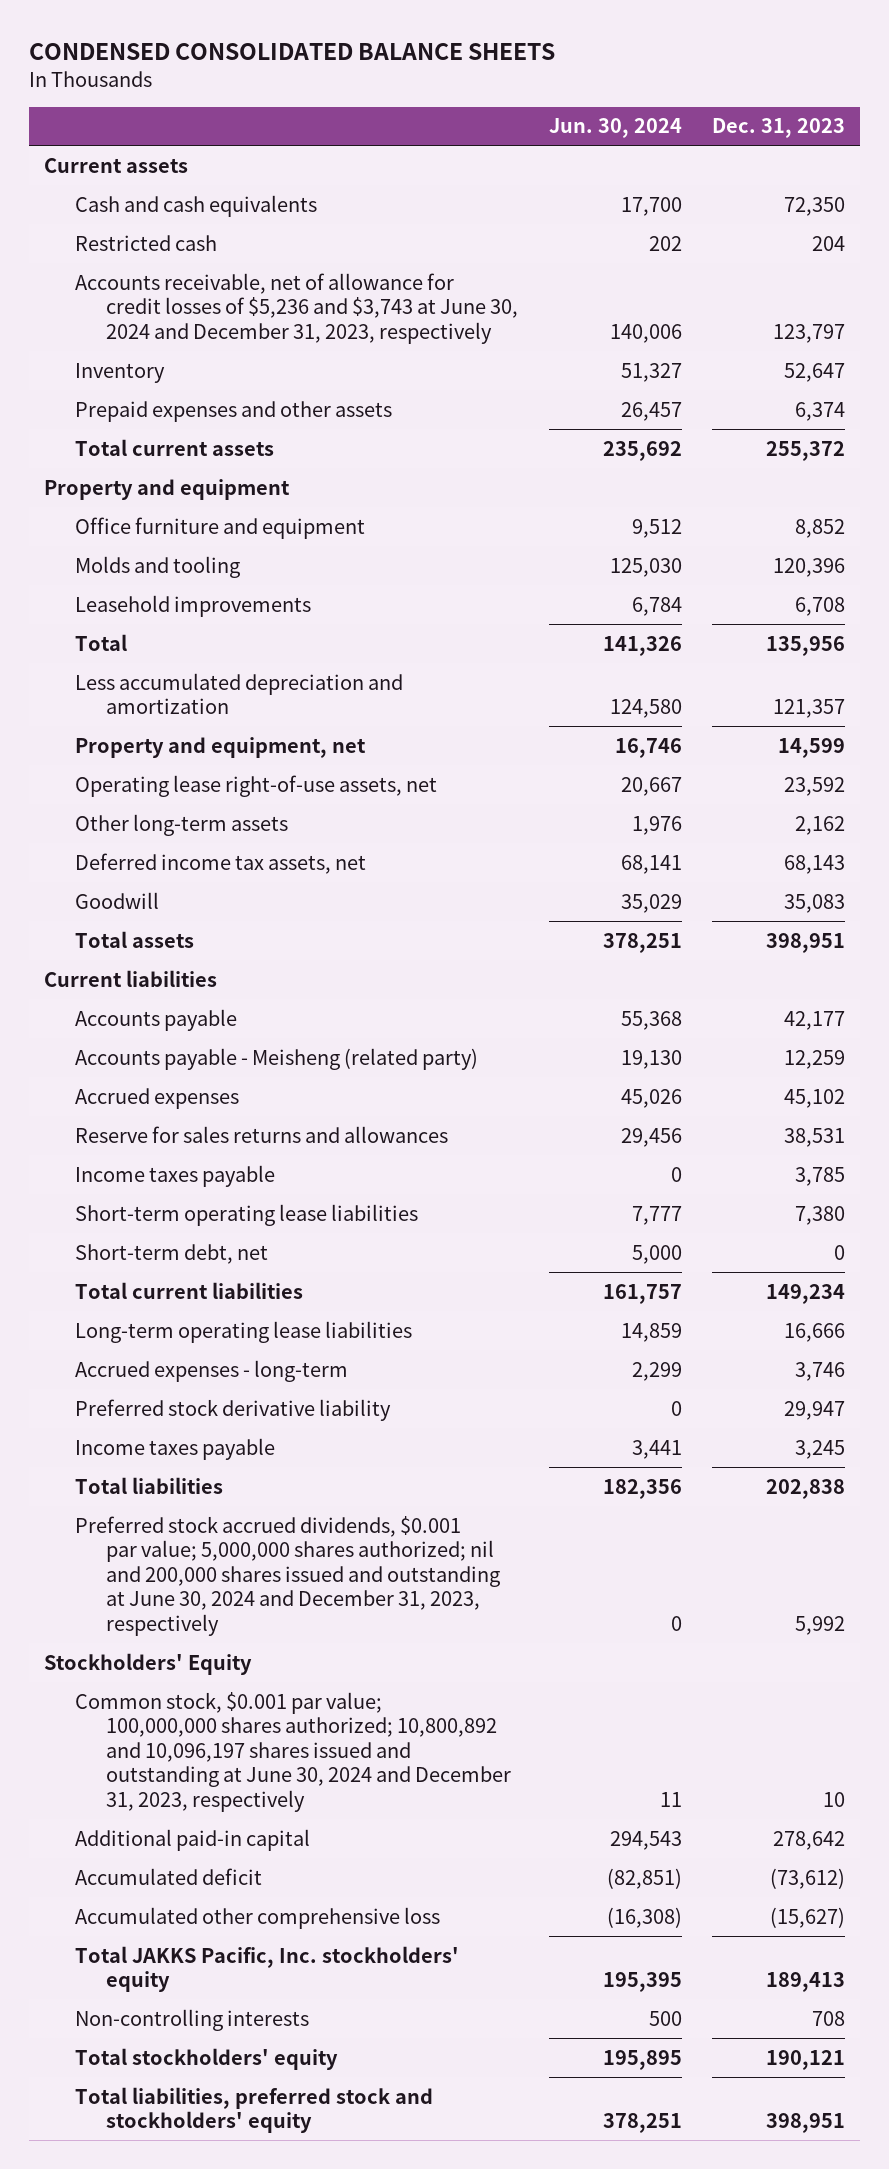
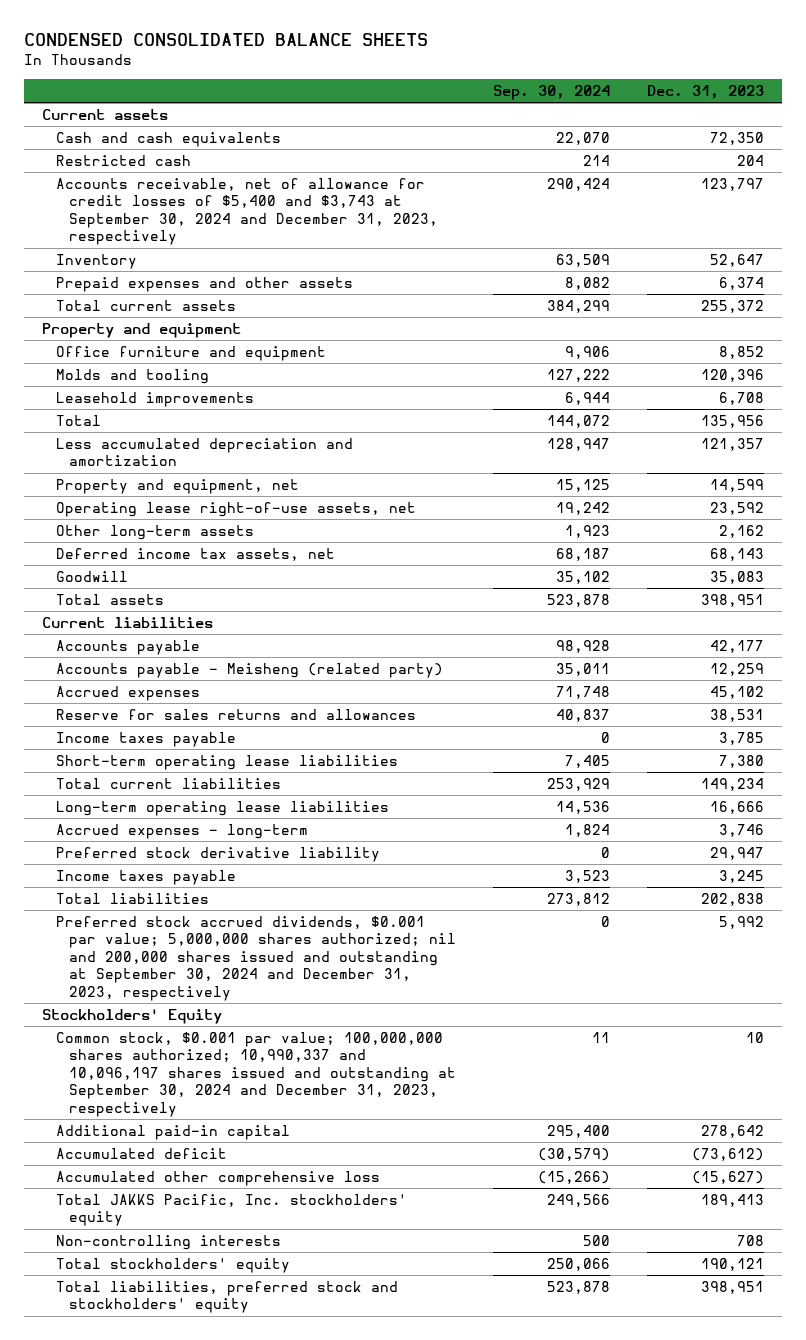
[548,118,682,139] Jun. 30, 2024 -> none
none -> [492,85,610,101] Sep. 30, 2024
[75,272,519,344] Accounts receivable, net of allowance for credit losses of $5,236 and $3,743 at June 30, 2024 and December 31, 2023, respectively -> [55,177,438,246] Accounts receivable, net of allowance for credit losses of $5,400 and $3,743 at September 30, 2024 and December 31, 2023, respectively
[75,1243,269,1264] Short-term debt, net -> none
[75,1515,501,1637] Preferred stock accrued dividends, $0.001 par value; 5,000,000 shares authorized; nil and 200,000 shares issued and outstanding at June 30, 2024 and December 31, 2023, respectively -> [55,915,456,1001] Preferred stock accrued dividends, $0.001 par value; 5,000,000 shares authorized; nil and 200,000 shares issued and outstanding at September 30, 2024 and December 31, 2023, respectively
[75,1691,512,1813] Common stock, $0.001 par value; 100,000,000 shares authorized; 10,800,892 and 10,096,197 shares issued and outstanding at June 30, 2024 and December 31, 2023, respectively -> [55,1031,456,1117] Common stock, $0.001 par value; 100,000,000 shares authorized; 10,990,337 and 10,096,197 shares issued and outstanding at September 30, 2024 and December 31, 2023, respectively

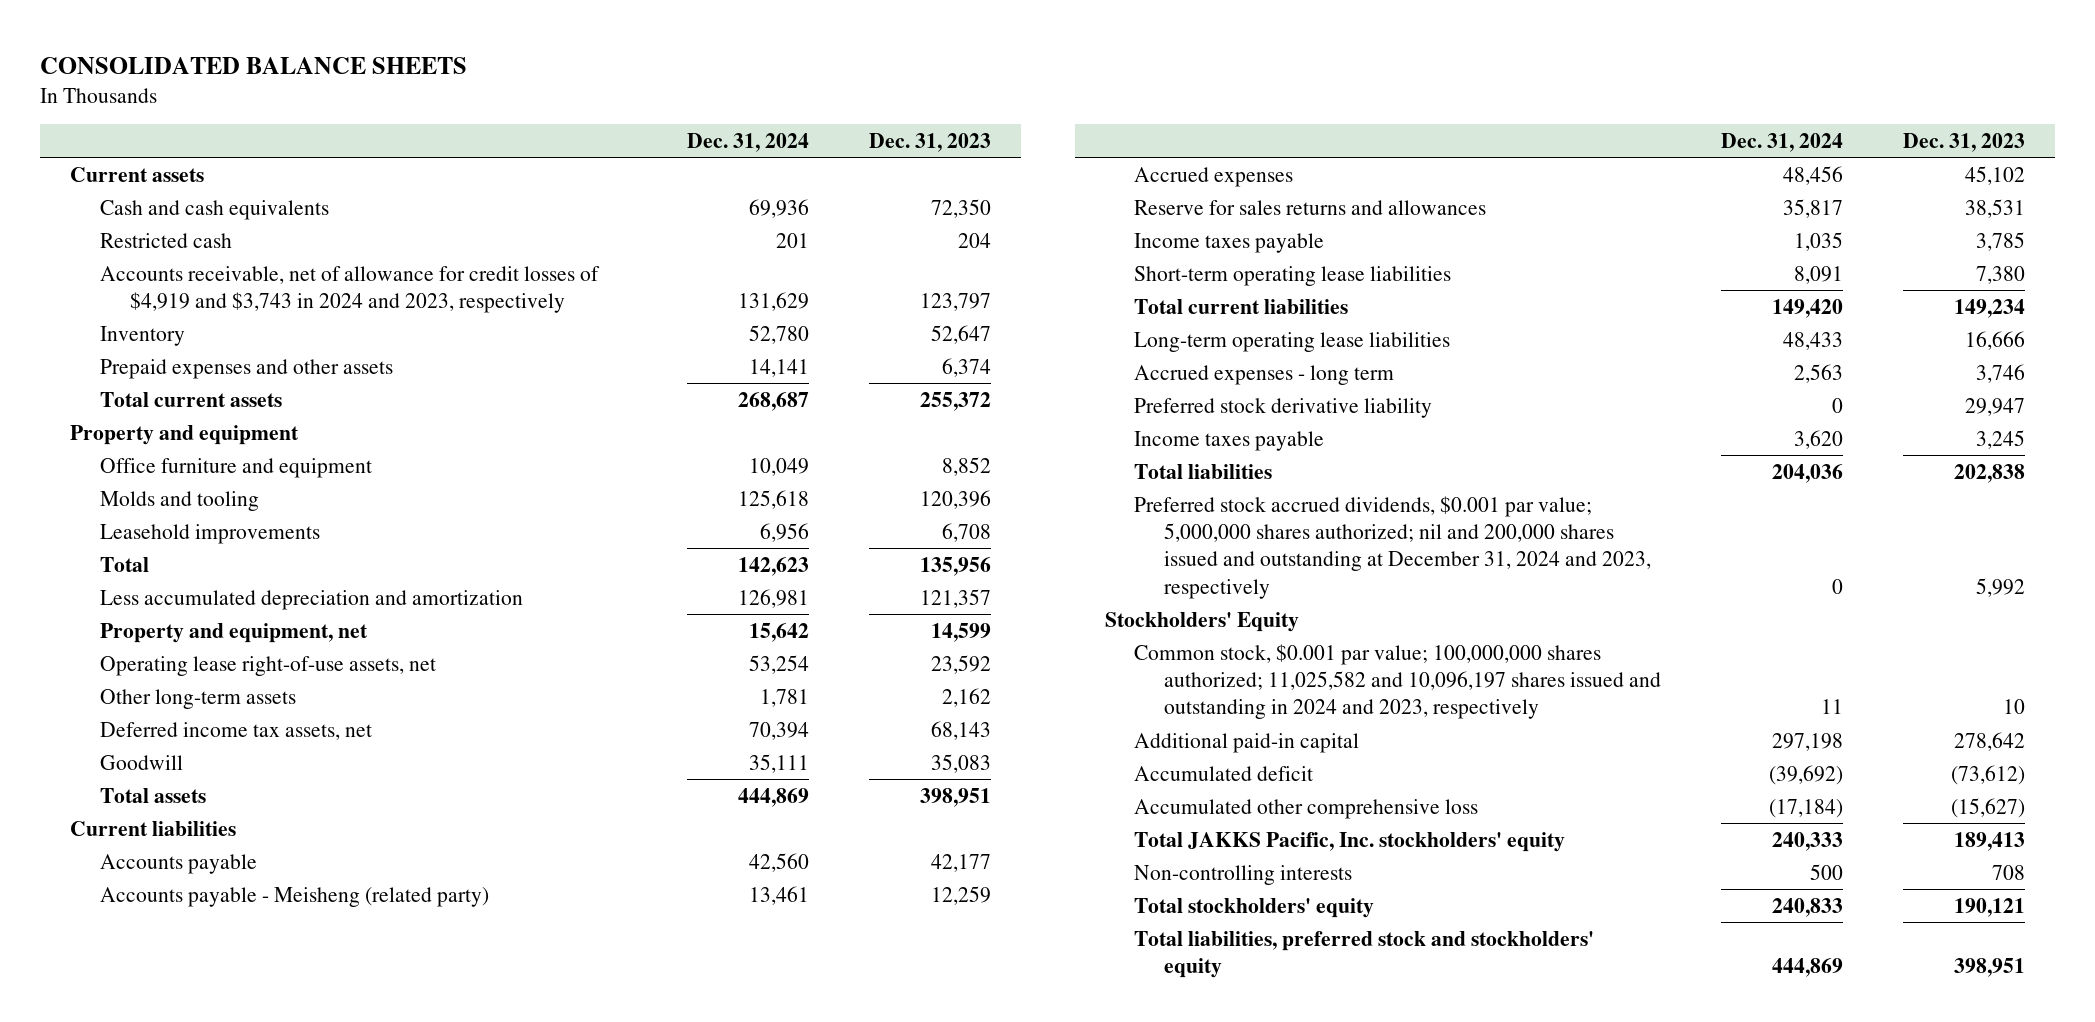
[23,32,428,46] CONDENSED CONSOLIDATED BALANCE SHEETS -> [40,56,468,74] CONSOLIDATED BALANCE SHEETS
[492,85,610,101] Sep. 30, 2024 -> none
none -> [686,132,809,152] Dec. 31, 2024
[55,177,438,246] Accounts receivable, net of allowance for credit losses of $5,400 and $3,743 at September 30, 2024 and December 31, 2023, respectively -> [99,265,600,314] Accounts receivable, net of allowance for credit losses of $4,919 and $3,743 in 2024 and 2023, respectively
[55,823,308,839] Accrued expenses - long-term -> [1134,364,1395,385] Accrued expenses - long term
[55,915,456,1001] Preferred stock accrued dividends, $0.001 par value; 5,000,000 shares authorized; nil and 200,000 shares issued and outstanding at September 30, 2024 and December 31, 2023, respectively -> [1134,495,1652,599] Preferred stock accrued dividends, $0.001 par value; 5,000,000 shares authorized; nil and 200,000 shares issued and outstanding at December 31, 2024 and 2023, respectively
[55,1031,456,1117] Common stock, $0.001 par value; 100,000,000 shares authorized; 10,990,337 and 10,096,197 shares issued and outstanding at September 30, 2024 and December 31, 2023, respectively -> [1134,643,1662,720] Common stock, $0.001 par value; 100,000,000 shares authorized; 11,025,582 and 10,096,197 shares issued and outstanding in 2024 and 2023, respectively

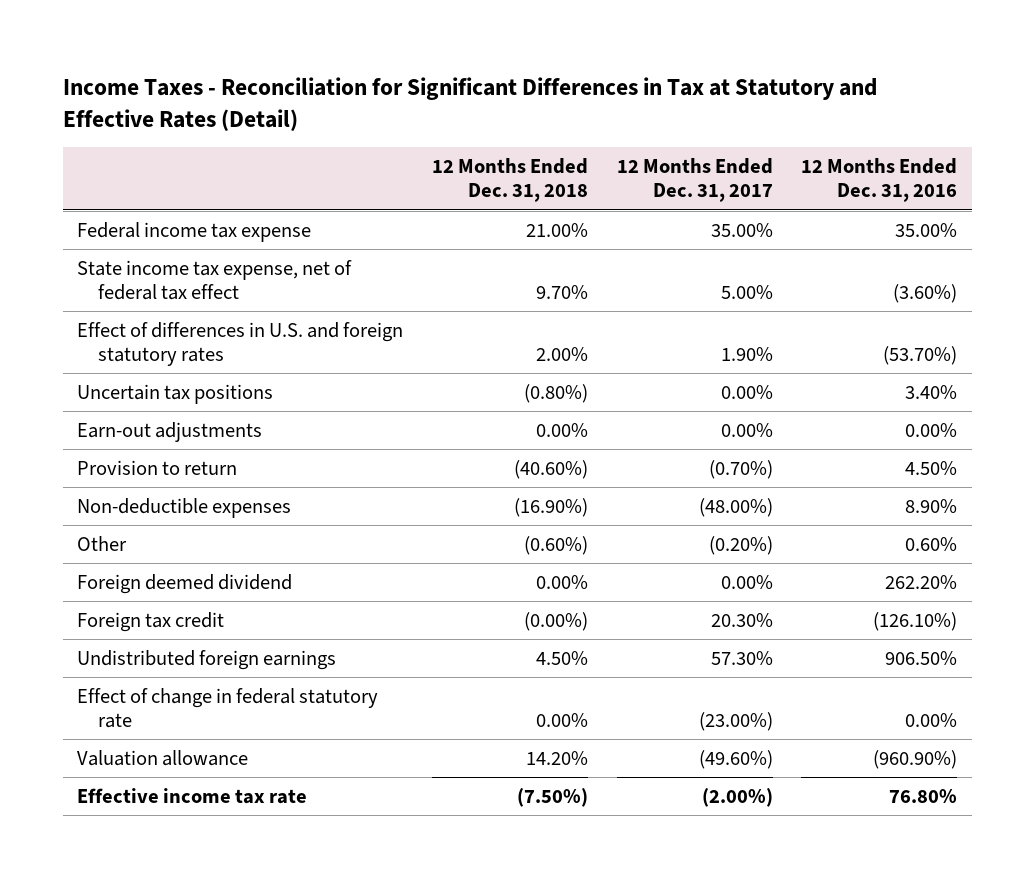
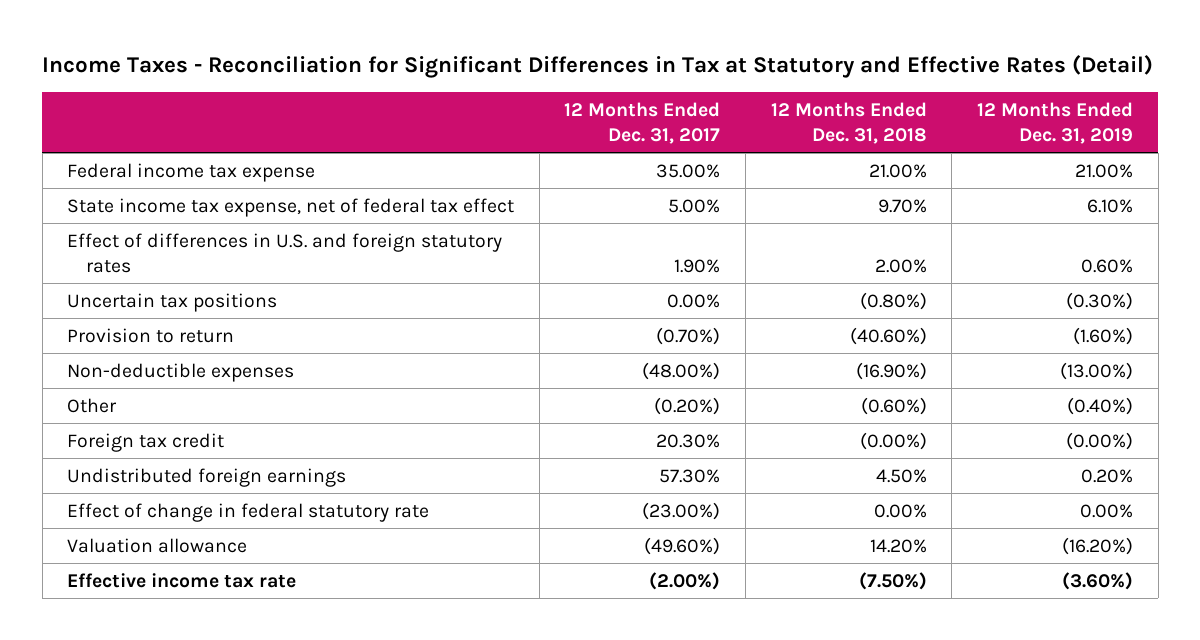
[801,158,958,203] 12 Months Ended Dec. 31, 2016 -> none
none -> [976,101,1133,144] 12 Months Ended Dec. 31, 2019
[77,421,263,442] Earn-out adjustments -> none
[77,573,293,594] Foreign deemed dividend -> none

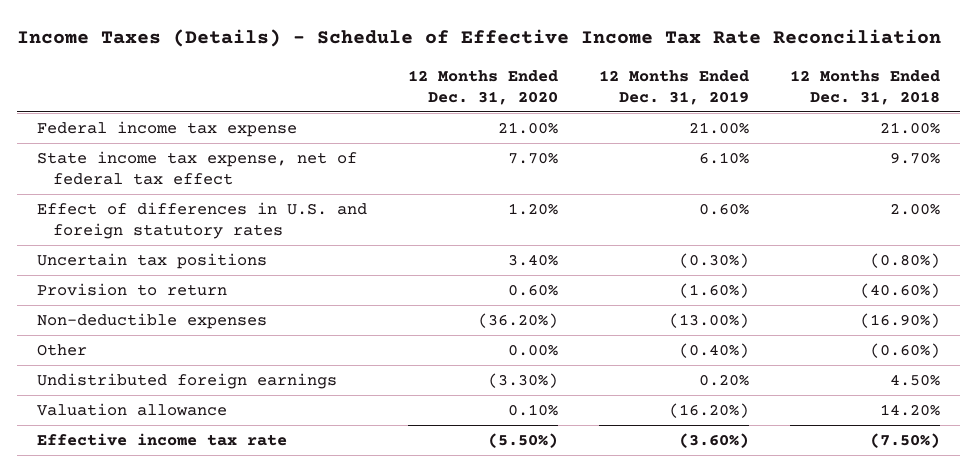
[42,55,1154,79] Income Taxes - Reconciliation for Significant Differences in Tax at Statutory and Effective Rates (Detail) -> [16,29,941,48] Income Taxes (Details) - Schedule of Effective Income Tax Rate Reconciliation
[564,101,721,144] 12 Months Ended Dec. 31, 2017 -> none
none -> [407,69,558,105] 12 Months Ended Dec. 31, 2020
[67,432,225,452] Foreign tax credit -> none
[67,502,430,522] Effect of change in federal statutory rate -> none

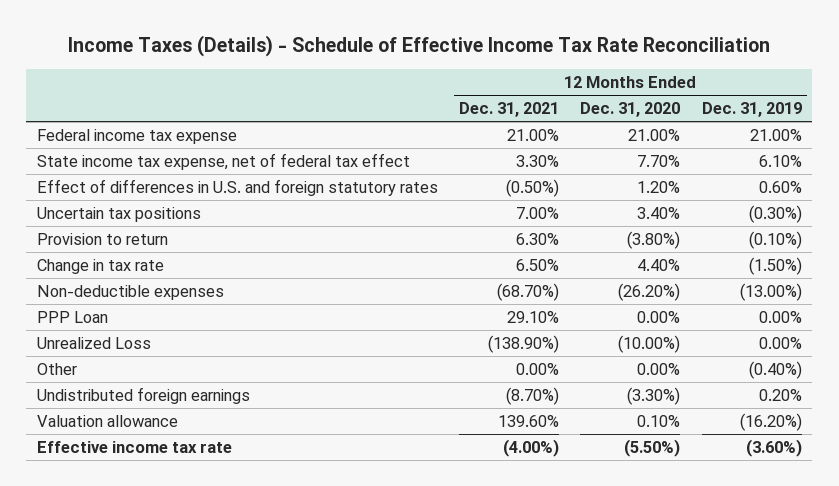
[789,69,940,105] 12 Months Ended Dec. 31, 2018 -> none
none -> [459,101,560,117] Dec. 31, 2021
[507,283,558,296] 0.60% -> [627,230,681,249] (3.80%)
[678,282,749,298] (1.60%) -> [748,230,802,249] (0.10%)
none -> [37,258,165,274] Change in tax rate
[477,312,558,328] (36.20%) -> [618,282,681,301] (26.20%)
none -> [37,310,109,323] PPP Loan
none -> [37,336,152,349] Unrealized Loss

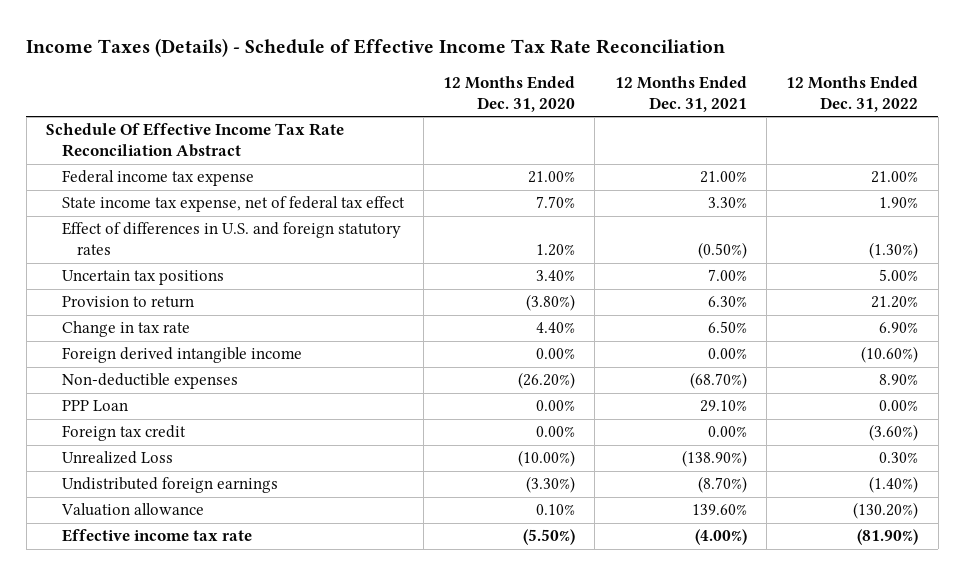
[701,101,802,117] Dec. 31, 2019 -> none
none -> [786,75,919,112] 12 Months Ended Dec. 31, 2022
none -> [46,123,345,158] Schedule Of Effective Income Tax Rate Reconciliation Abstract
none -> [61,347,302,364] Foreign derived intangible income
none -> [61,425,186,442] Foreign tax credit
[37,362,78,375] Other -> none

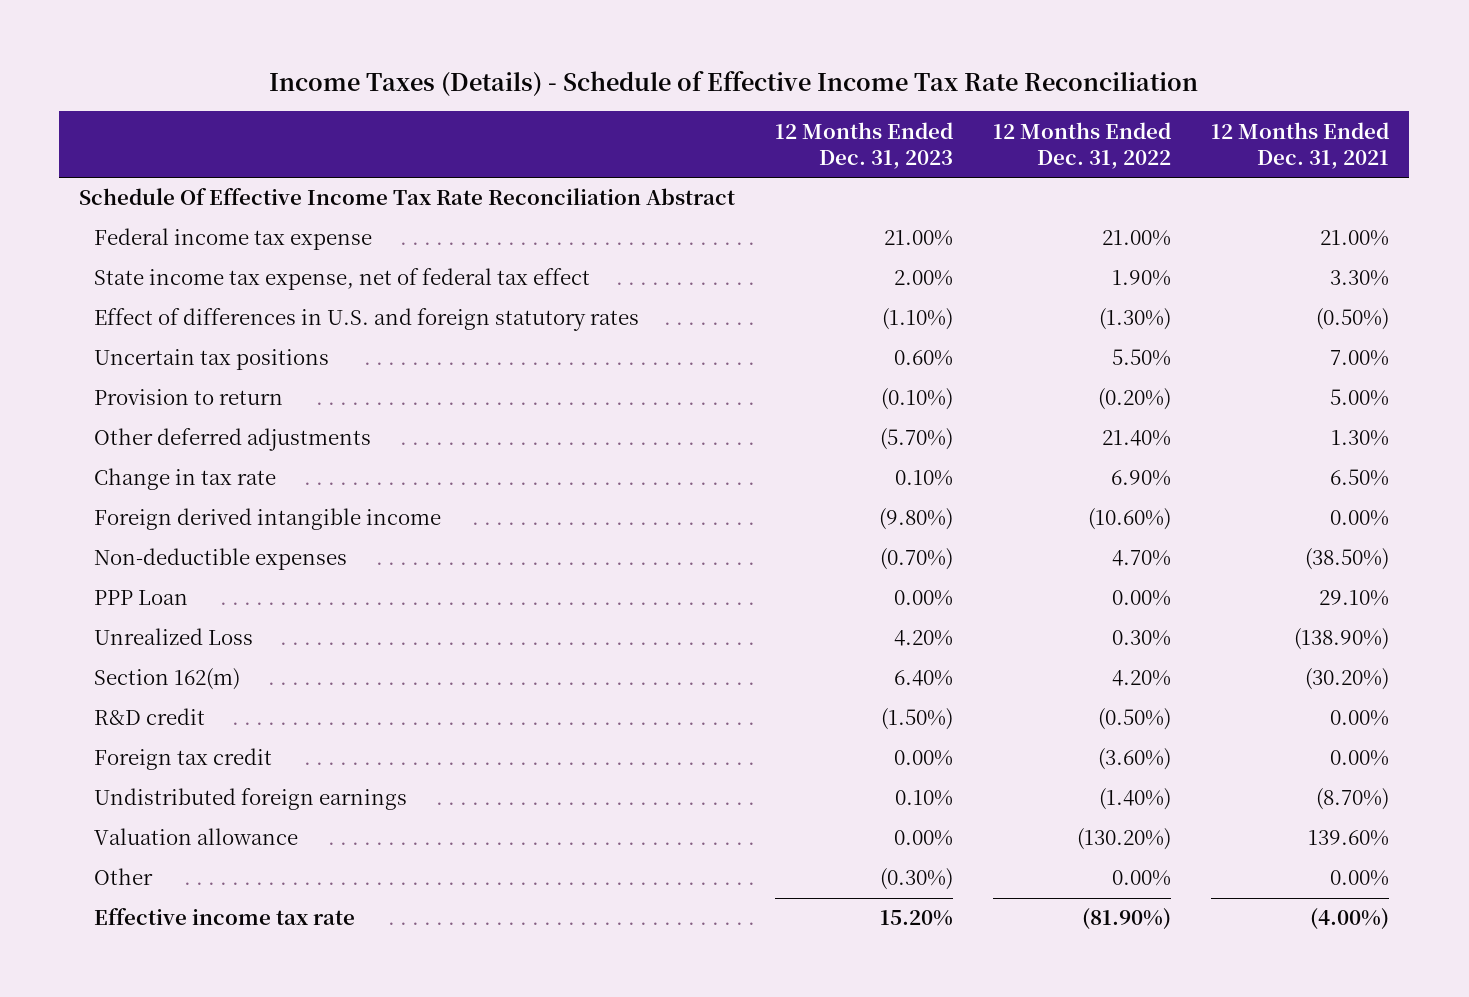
[443,75,576,112] 12 Months Ended Dec. 31, 2020 -> none
none -> [775,121,954,169] 12 Months Ended Dec. 31, 2023
[879,269,919,282] 5.00% -> [1112,349,1172,367] 5.50%
[707,296,747,308] 6.30% -> [1330,389,1390,407] 5.00%
[871,296,919,309] 21.20% -> [1098,388,1172,411] (0.20%)
none -> [94,428,372,452] Other deferred adjustments
[689,372,747,390] (68.70%) -> [1305,548,1390,571] (38.50%)
[879,374,919,386] 8.90% -> [1112,550,1172,567] 4.70%
none -> [94,668,241,691] Section 162(m)
none -> [94,708,206,726] R&D credit
[61,425,186,442] Foreign tax credit -> [94,748,273,771] Foreign tax credit
none -> [94,868,154,886] Other

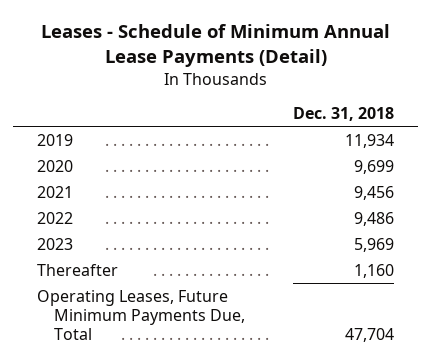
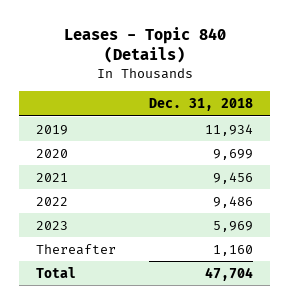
[40,24,390,67] Leases - Schedule of Minimum Annual Lease Payments (Detail) -> [63,26,226,64] Leases - Topic 840 (Details)
[36,289,246,341] Operating Leases, Future Minimum Payments Due, Total -> [35,266,76,278] Total

